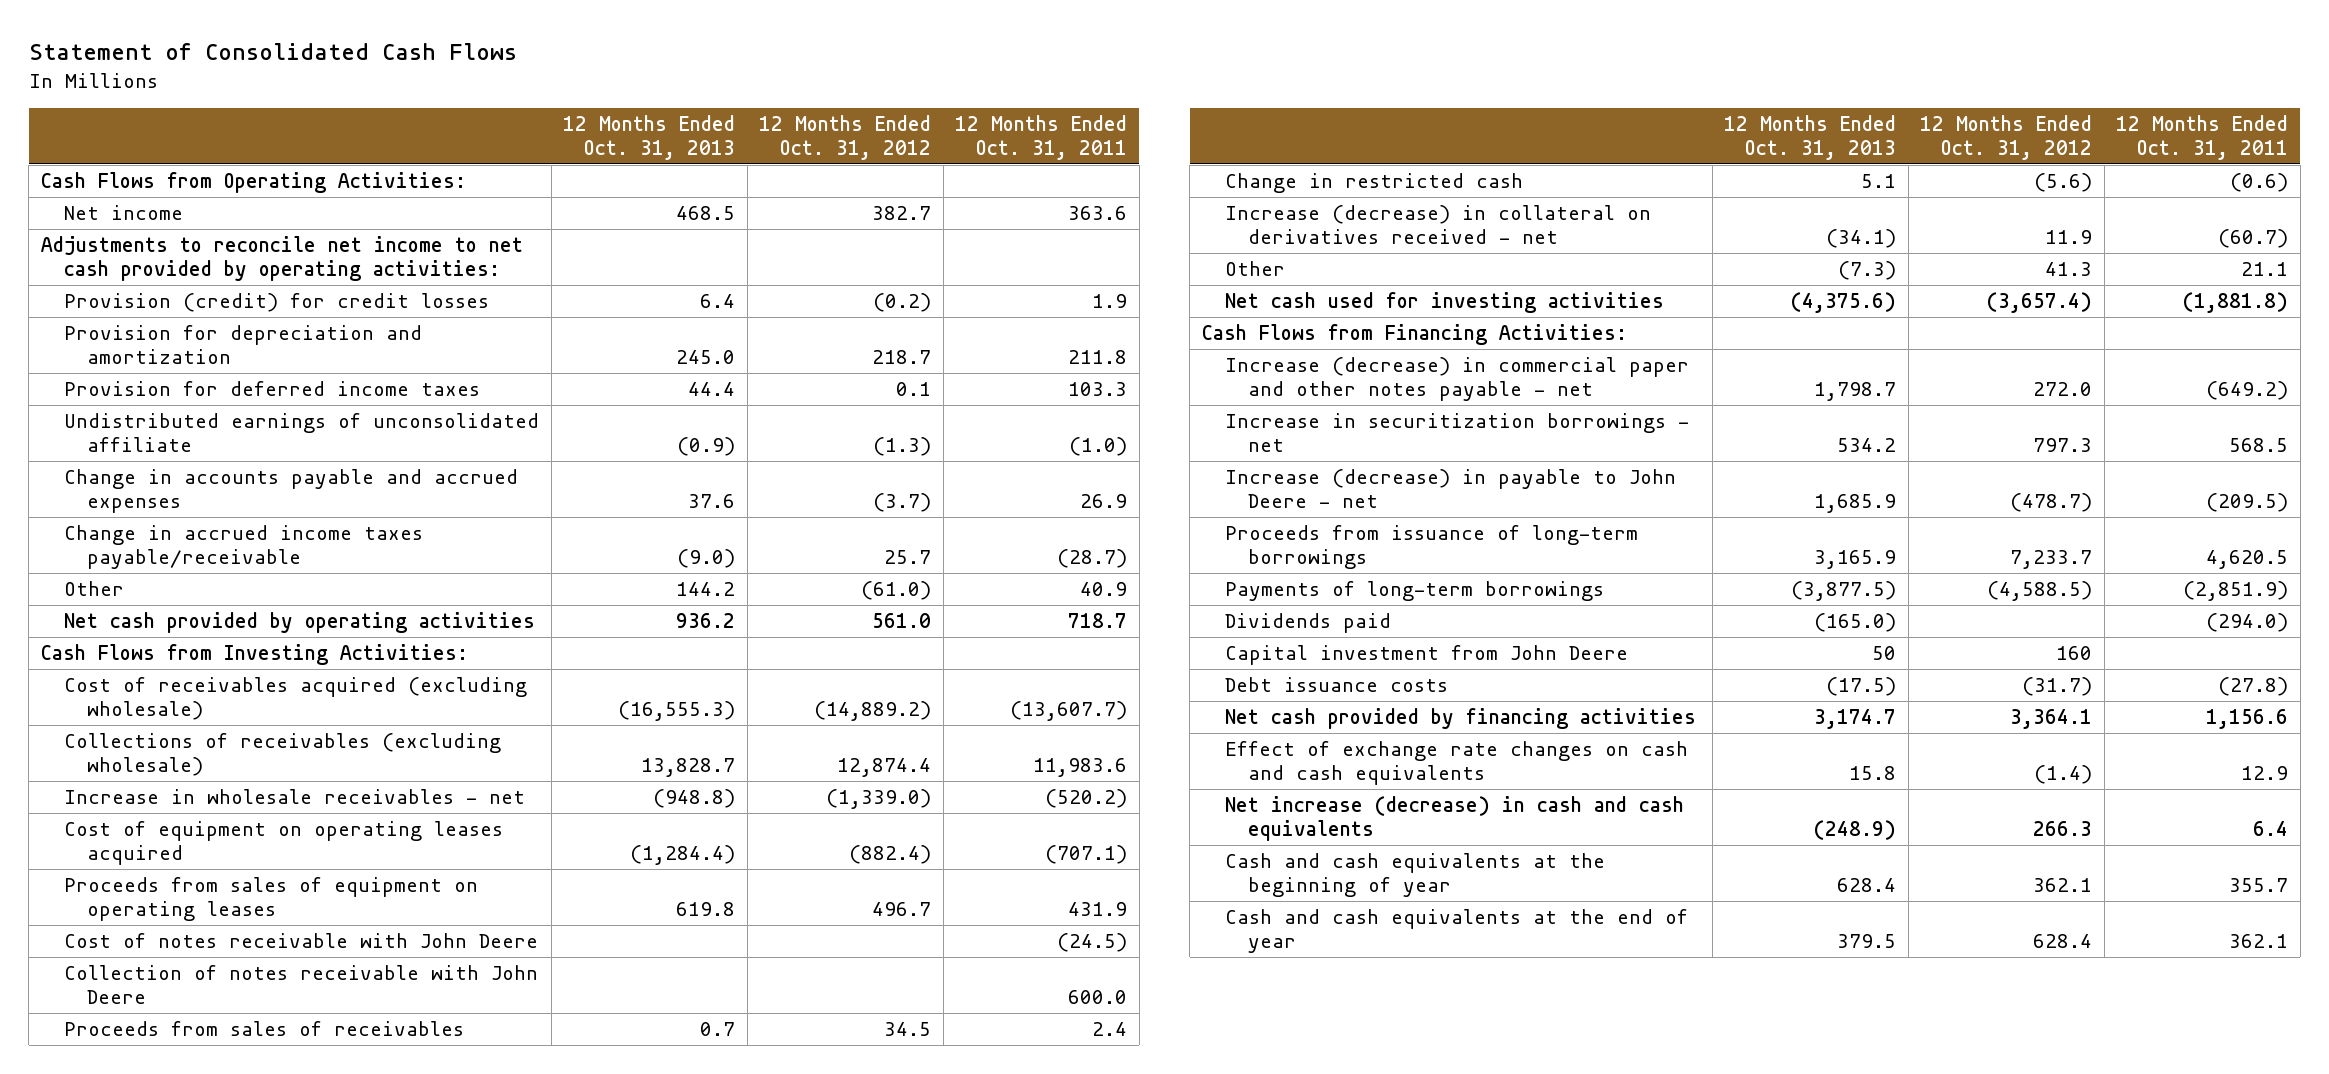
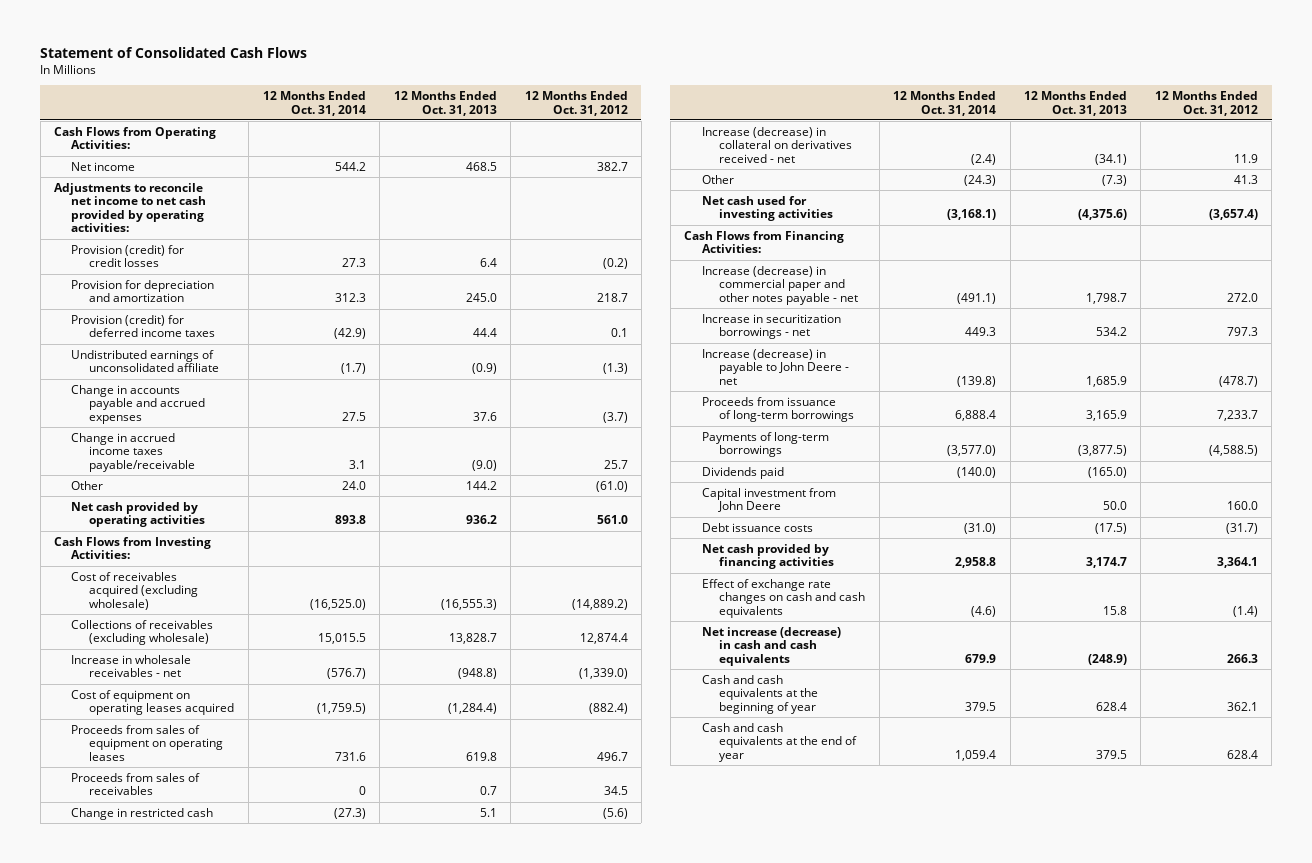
[955,115,1128,161] 12 Months Ended Oct. 31, 2011 -> none
none -> [262,90,366,116] 12 Months Ended Oct. 31, 2014
[64,380,481,396] Provision for deferred income taxes -> [71,314,215,338] Provision (credit) for deferred income taxes
[64,932,539,948] Cost of notes receivable with John Deere -> none
[64,964,539,1004] Collection of notes receivable with John Deere -> none
[1872,645,1897,660] 50 -> [1103,501,1128,511] 50.0
[2056,645,2093,660] 160 -> [1226,501,1258,511] 160.0

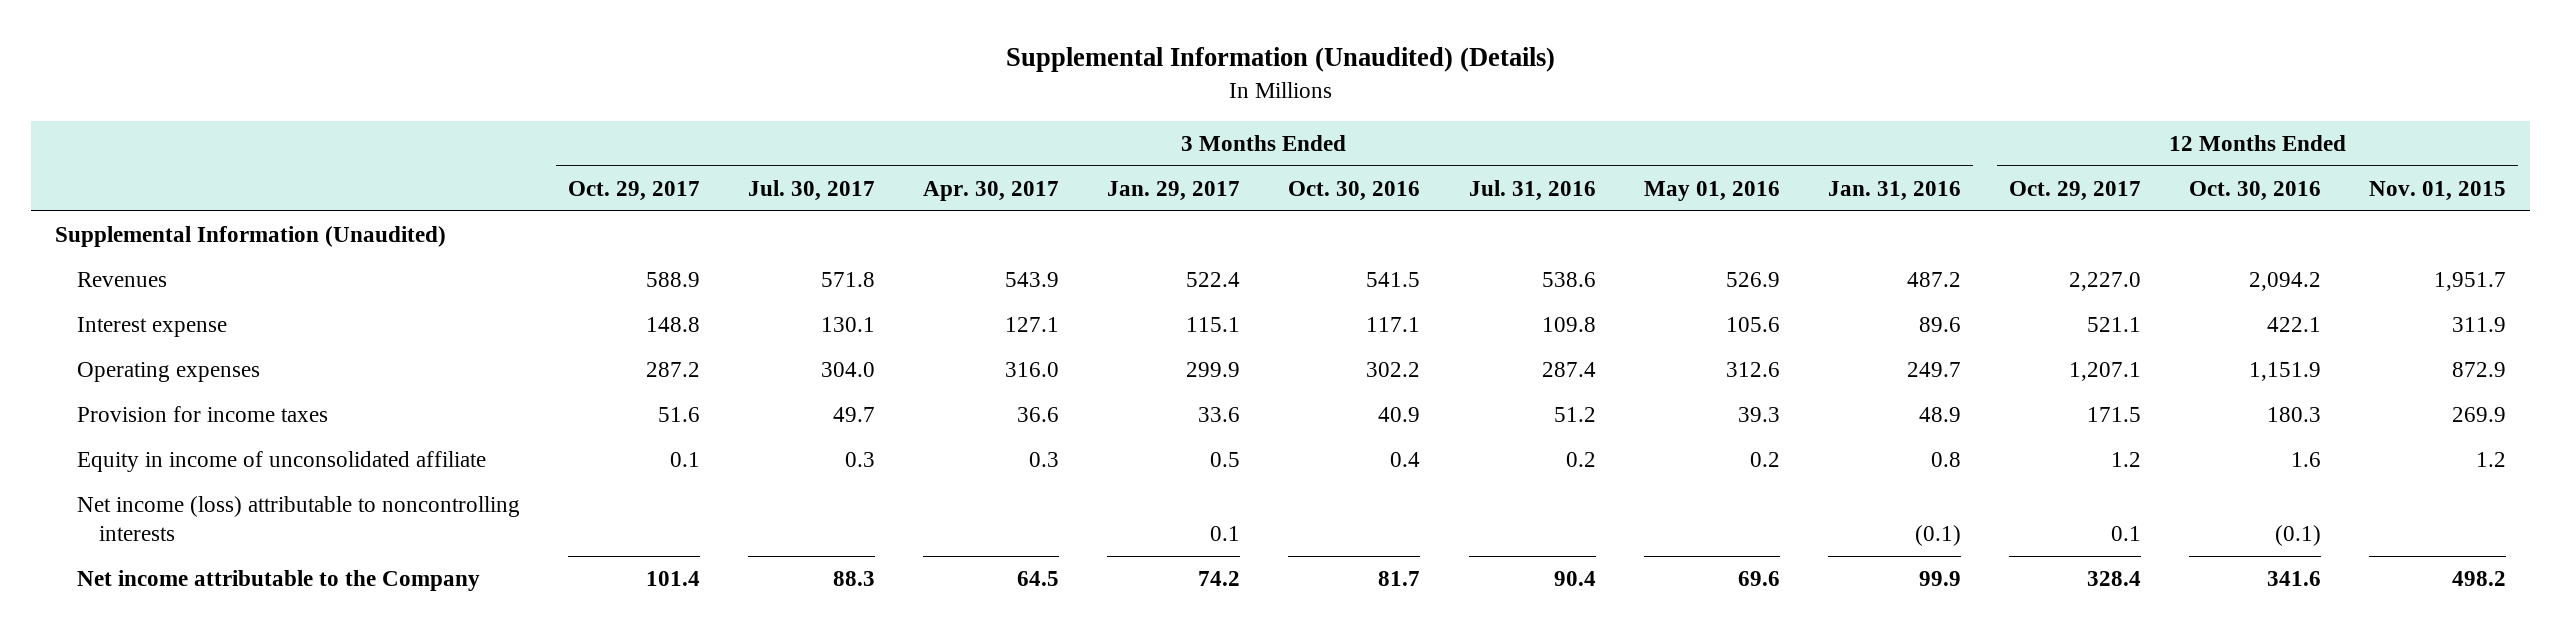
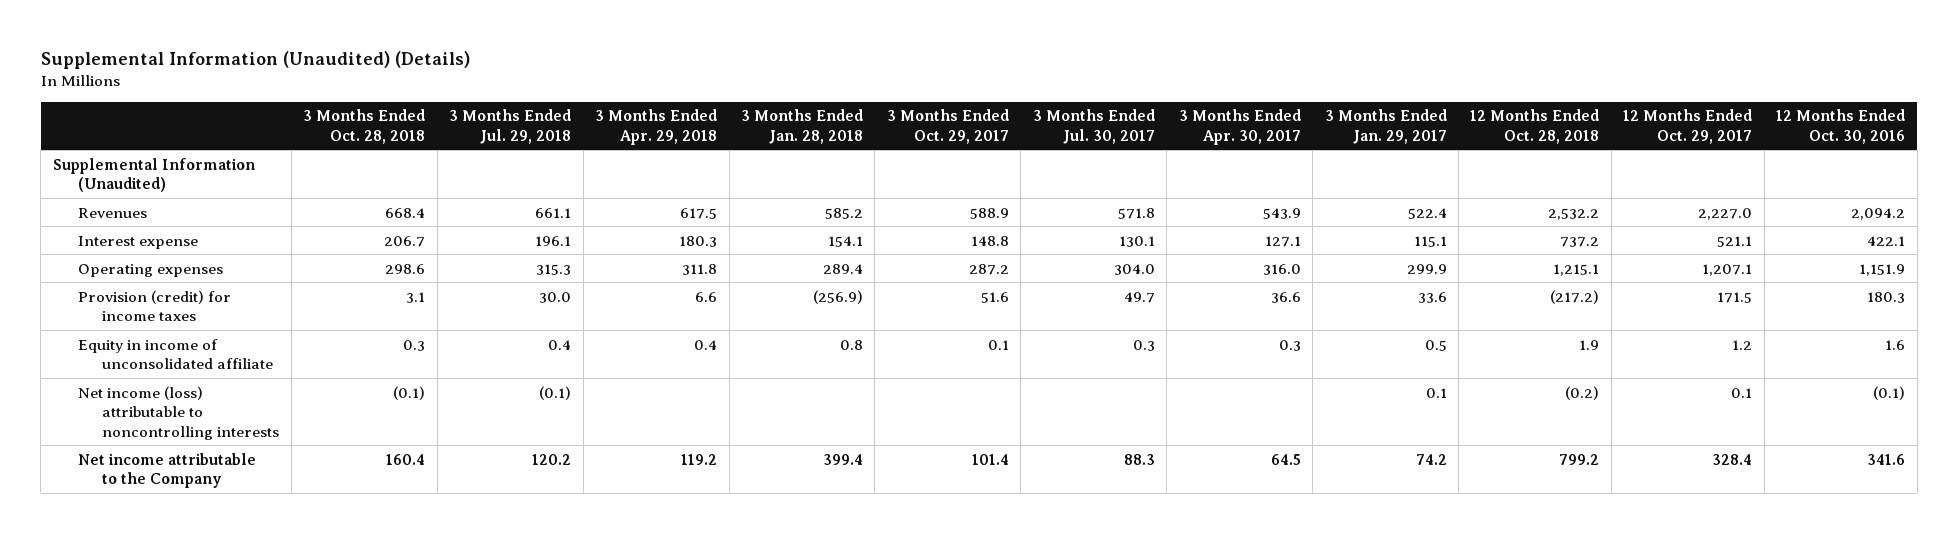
[1288,180,1421,201] Oct. 30, 2016 -> none
[1468,179,1596,201] Jul. 31, 2016 -> none
[1643,180,1780,201] May 01, 2016 -> none
[1827,180,1961,201] Jan. 31, 2016 -> none
[2369,180,2507,201] Nov. 01, 2015 -> none
none -> [303,109,426,144] 3 Months Ended Oct. 28, 2018
none -> [449,109,572,144] 3 Months Ended Jul. 29, 2018
none -> [595,109,718,145] 3 Months Ended Apr. 29, 2018
none -> [741,109,864,144] 3 Months Ended Jan. 28, 2018
none -> [1470,109,1600,144] 12 Months Ended Oct. 28, 2018
[76,405,328,422] Provision for income taxes -> [77,289,231,322] Provision (credit) for income taxes

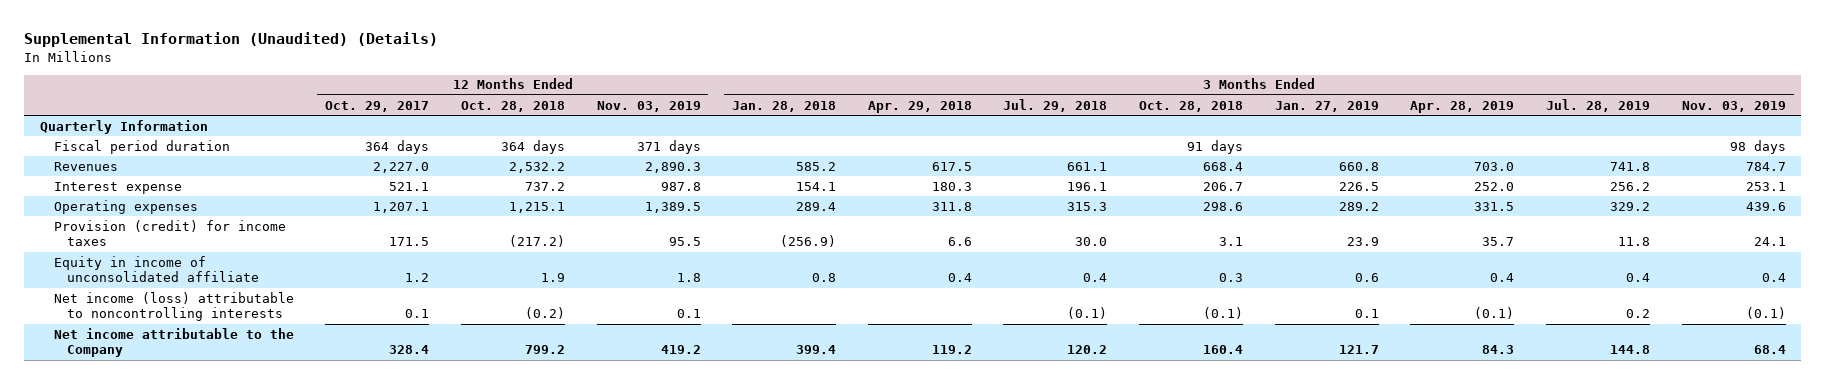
[886,109,1009,144] 3 Months Ended Oct. 29, 2017 -> none
[1032,109,1155,144] 3 Months Ended Jul. 30, 2017 -> none
[1178,109,1301,145] 3 Months Ended Apr. 30, 2017 -> none
[1324,109,1447,144] 3 Months Ended Jan. 29, 2017 -> none
[1776,109,1906,144] 12 Months Ended Oct. 30, 2016 -> none
none -> [596,100,701,112] Nov. 03, 2019
none -> [1274,100,1379,112] Jan. 27, 2019
none -> [1410,100,1515,113] Apr. 28, 2019
none -> [1546,98,1651,112] Jul. 28, 2019
none -> [1681,100,1786,112] Nov. 03, 2019
[52,157,255,193] Supplemental Information (Unaudited) -> none
none -> [40,119,209,134] Quarterly Information
none -> [53,139,230,154] Fiscal period duration

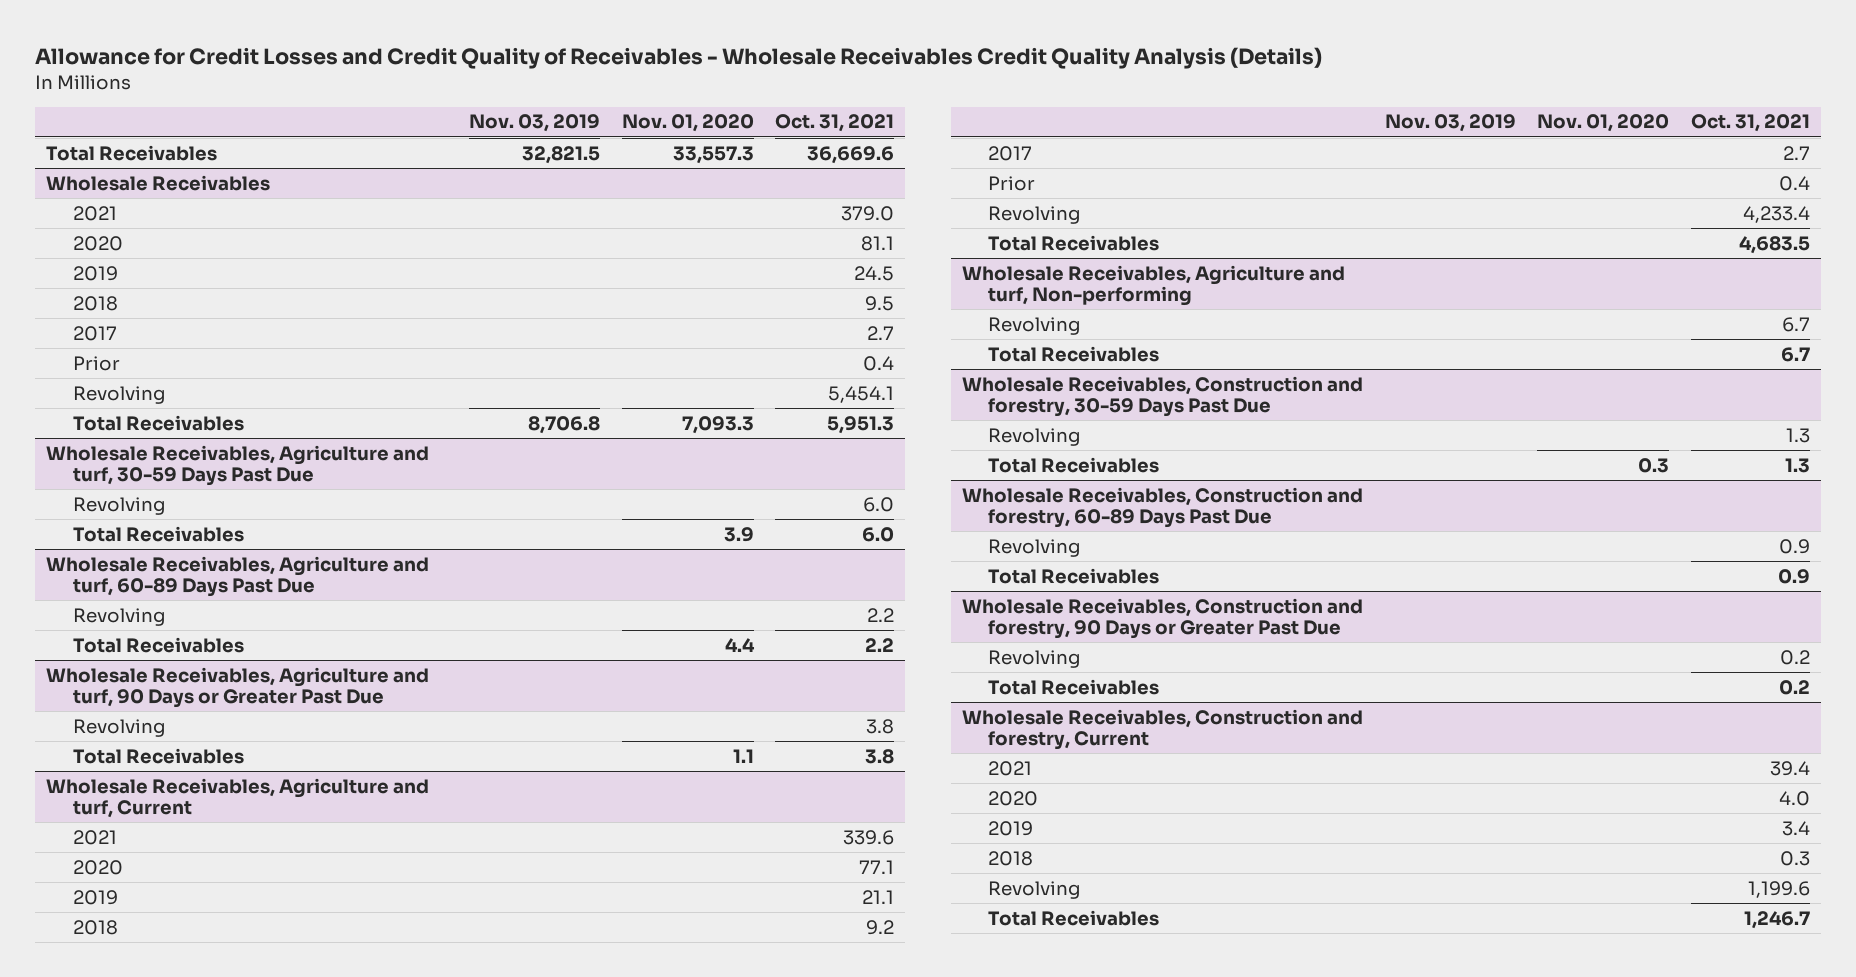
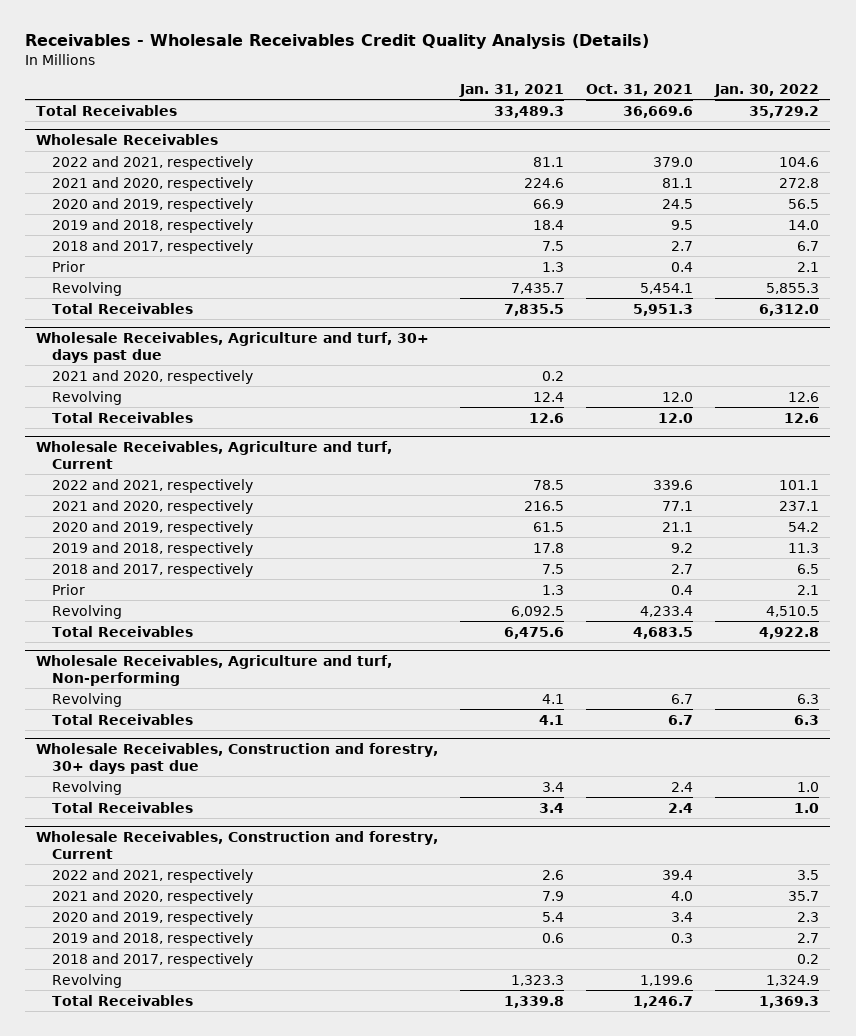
[35,46,1323,69] Allowance for Credit Losses and Credit Quality of Receivables - Wholesale Receivables Credit Quality Analysis (Details) -> [25,34,650,50] Receivables - Wholesale Receivables Credit Quality Analysis (Details)
[468,114,600,133] Nov. 03, 2019 -> none
[621,114,754,133] Nov. 01, 2020 -> none
none -> [459,83,565,97] Jan. 31, 2021
none -> [714,83,820,97] Jan. 30, 2022
[72,205,117,221] 2021 -> [51,155,253,170] 2022 and 2021, respectively
[72,235,123,251] 2020 -> [51,176,253,191] 2021 and 2020, respectively
[72,265,118,281] 2019 -> [51,197,253,212] 2020 and 2019, respectively
[72,295,118,311] 2018 -> [51,218,253,233] 2019 and 2018, respectively
[72,325,117,341] 2017 -> [51,239,253,254] 2018 and 2017, respectively
[46,555,430,597] Wholesale Receivables, Agriculture and turf, 60-89 Days Past Due -> none
[72,607,165,626] Revolving -> none
[72,636,244,653] Total Receivables -> none
[46,666,430,708] Wholesale Receivables, Agriculture and turf, 90 Days or Greater Past Due -> none
[72,718,165,737] Revolving -> none
[72,747,244,764] Total Receivables -> none
[46,444,430,486] Wholesale Receivables, Agriculture and turf, 30-59 Days Past Due -> [36,331,430,363] Wholesale Receivables, Agriculture and turf, 30+ days past due
none -> [51,369,253,384] 2021 and 2020, respectively
[863,496,895,512] 6.0 -> [662,391,694,402] 12.0
[862,526,895,542] 6.0 -> [658,412,694,423] 12.0
[72,829,117,845] 2021 -> [51,478,253,493] 2022 and 2021, respectively
[72,859,123,875] 2020 -> [51,499,253,514] 2021 and 2020, respectively
[72,889,118,905] 2019 -> [51,520,253,535] 2020 and 2019, respectively
[72,919,118,935] 2018 -> [51,541,253,556] 2019 and 2018, respectively
[988,145,1033,161] 2017 -> [51,562,253,577] 2018 and 2017, respectively
[961,486,1363,528] Wholesale Receivables, Construction and forestry, 60-89 Days Past Due -> none
[988,538,1081,557] Revolving -> none
[988,567,1160,584] Total Receivables -> none
[961,597,1363,639] Wholesale Receivables, Construction and forestry, 90 Days or Greater Past Due -> none
[988,649,1081,668] Revolving -> none
[988,678,1160,695] Total Receivables -> none
[961,375,1363,417] Wholesale Receivables, Construction and forestry, 30-59 Days Past Due -> [36,742,439,774] Wholesale Receivables, Construction and forestry, 30+ days past due
[1785,427,1810,443] 1.3 -> [671,781,694,792] 2.4
[1784,457,1810,473] 1.3 -> [668,802,694,813] 2.4
[988,760,1033,776] 2021 -> [51,868,253,883] 2022 and 2021, respectively
[988,790,1039,806] 2020 -> [51,889,253,904] 2021 and 2020, respectively
[988,820,1034,836] 2019 -> [51,910,253,925] 2020 and 2019, respectively
[988,850,1034,866] 2018 -> [51,931,253,946] 2019 and 2018, respectively
none -> [51,952,253,967] 2018 and 2017, respectively

